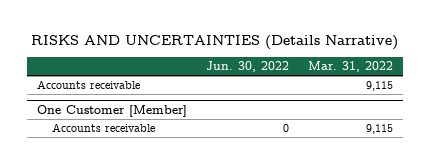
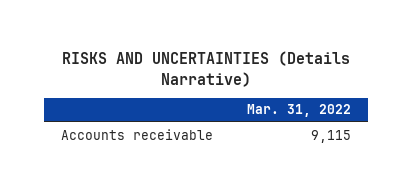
[205,61,289,73] Jun. 30, 2022 -> none
[36,105,187,118] One Customer [Member] -> none
[51,123,155,133] Accounts receivable -> none

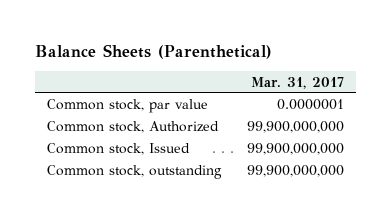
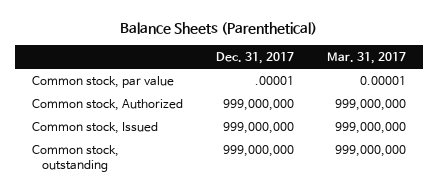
none -> [216,52,295,65] Dec. 31, 2017
[276,98,344,110] 0.0000001 -> [360,75,407,85] 0.00001
[246,120,344,133] 99,900,000,000 -> [335,98,407,111] 999,000,000
[246,142,344,155] 99,900,000,000 -> [335,121,407,134] 999,000,000
[246,164,344,177] 99,900,000,000 -> [335,144,407,157] 999,000,000

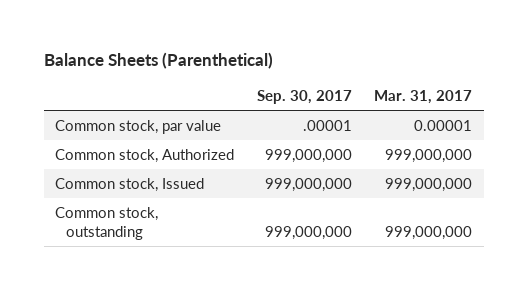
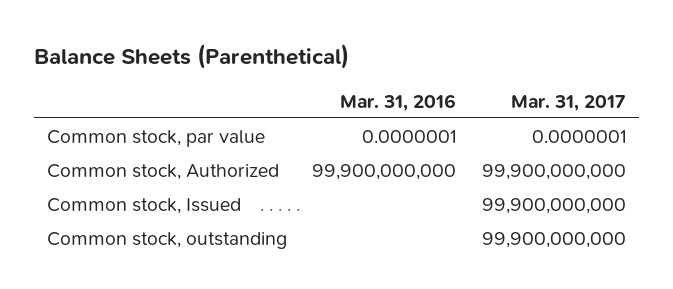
[256,89,352,104] Sep. 30, 2017 -> none
none -> [340,93,457,111] Mar. 31, 2016
[414,119,473,131] 0.00001 -> [532,129,627,143] 0.0000001
[385,148,473,163] 999,000,000 -> [482,163,627,180] 99,900,000,000
[385,177,473,192] 999,000,000 -> [482,197,627,214] 99,900,000,000
[385,225,473,240] 999,000,000 -> [482,231,627,248] 99,900,000,000

